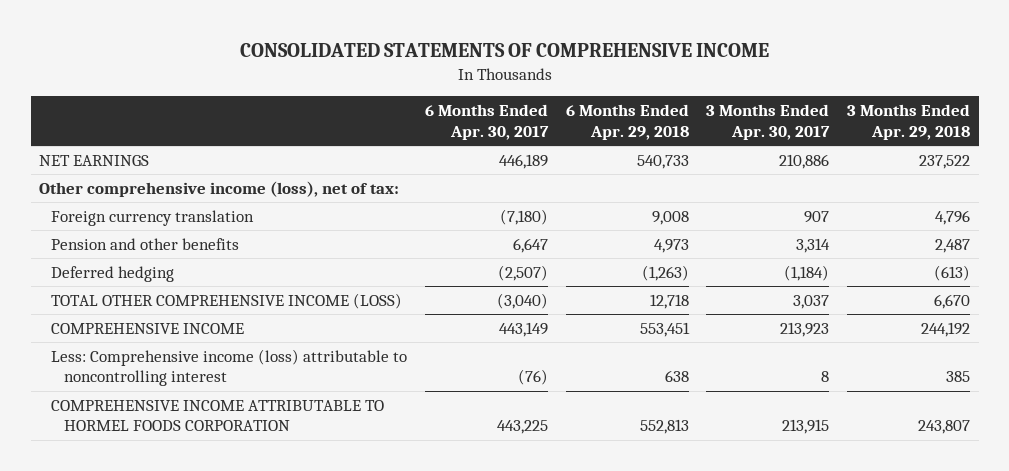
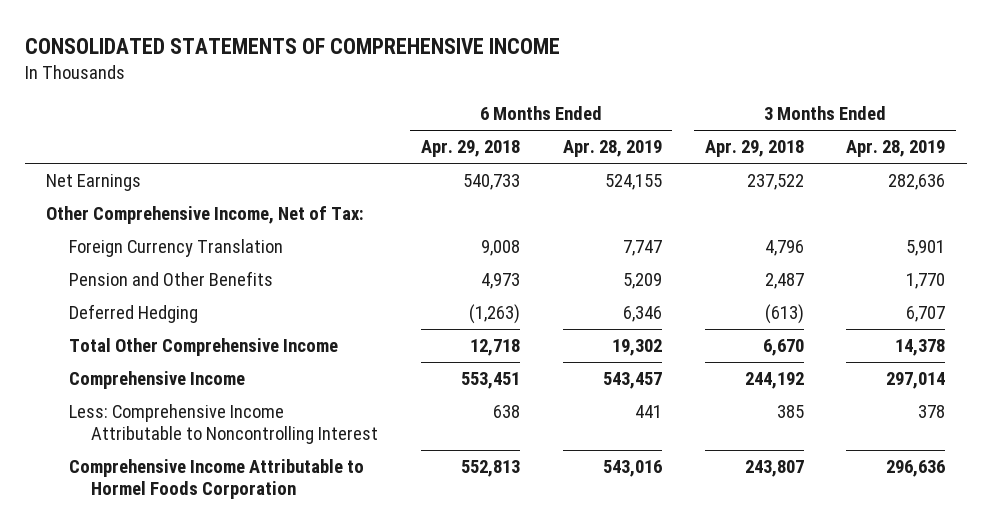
[425,104,550,140] 6 Months Ended Apr. 30, 2017 -> none
[706,104,831,140] 3 Months Ended Apr. 30, 2017 -> none
none -> [562,140,662,158] Apr. 28, 2019
none -> [846,140,946,158] Apr. 28, 2019
[39,154,150,166] NET EARNINGS -> [46,174,142,192] Net Earnings
[39,180,400,197] Other comprehensive income (loss), net of tax: -> [46,206,365,225] Other Comprehensive Income, Net of Tax:
[51,209,255,226] Foreign currency translation -> [68,239,283,258] Foreign Currency Translation
[51,237,240,250] Pension and other benefits -> [68,271,273,287] Pension and Other Benefits
[51,265,175,282] Deferred hedging -> [68,304,198,324] Deferred Hedging
[51,292,403,309] TOTAL OTHER COMPREHENSIVE INCOME (LOSS) -> [68,338,338,357] Total Other Comprehensive Income
[51,322,245,334] COMPREHENSIVE INCOME -> [68,371,245,390] Comprehensive Income
[51,348,408,387] Less: Comprehensive income (loss) attributable to noncontrolling interest -> [68,404,379,444] Less: Comprehensive Income Attributable to Noncontrolling Interest
[51,399,385,432] COMPREHENSIVE INCOME ATTRIBUTABLE TO HORMEL FOODS CORPORATION -> [68,459,364,499] Comprehensive Income Attributable to Hormel Foods Corporation

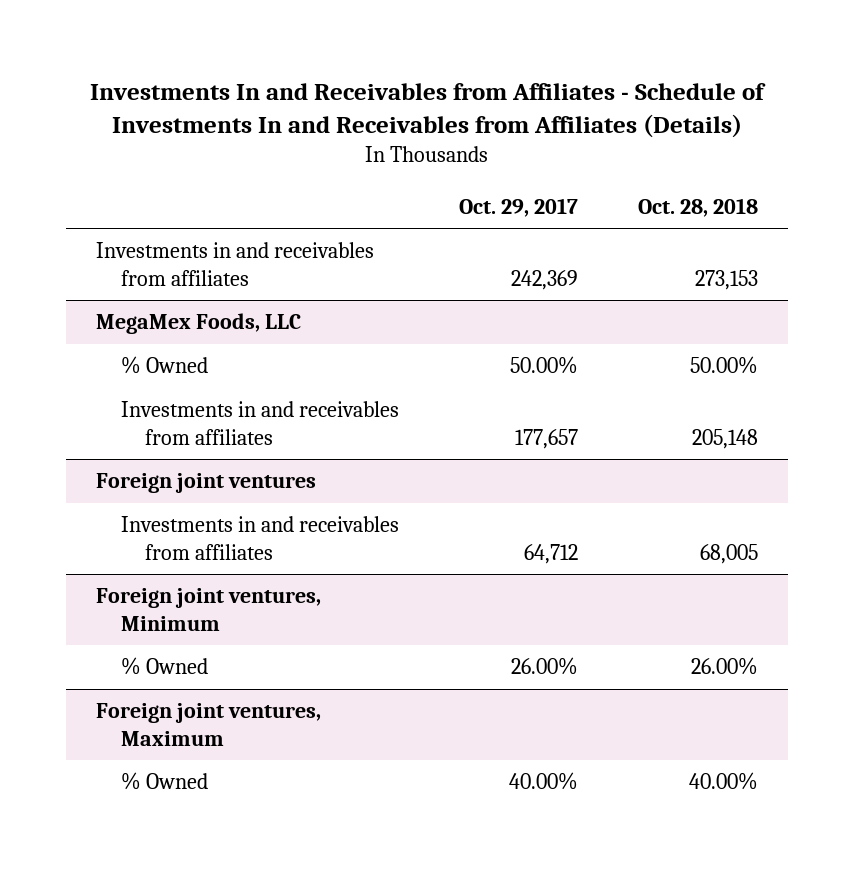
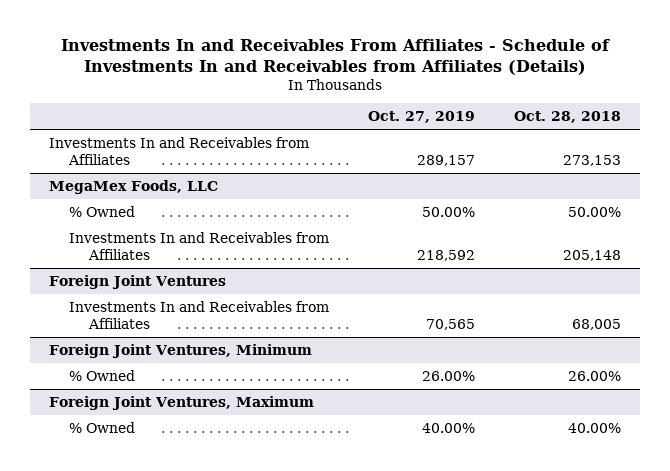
[90,82,767,139] Investments In and Receivables from Affiliates - Schedule of Investments In and Receivables from Affiliates (Details) -> [60,38,610,75] Investments In and Receivables From Affiliates - Schedule of Investments In and Receivables from Affiliates (Details)
[458,197,578,217] Oct. 29, 2017 -> none
none -> [368,111,476,124] Oct. 27, 2019
[96,242,375,286] Investments in and receivables from affiliates -> [49,136,310,166] Investments In and Receivables from Affiliates
[120,401,399,445] Investments in and receivables from affiliates -> [69,231,330,261] Investments In and Receivables from Affiliates
[96,473,317,494] Foreign joint ventures -> [49,274,227,289] Foreign Joint Ventures
[120,516,399,560] Investments in and receivables from affiliates -> [69,300,330,330] Investments In and Receivables from Affiliates
[96,588,322,631] Foreign joint ventures, Minimum -> [49,343,313,358] Foreign Joint Ventures, Minimum
[96,703,322,746] Foreign joint ventures, Maximum -> [49,395,315,410] Foreign Joint Ventures, Maximum

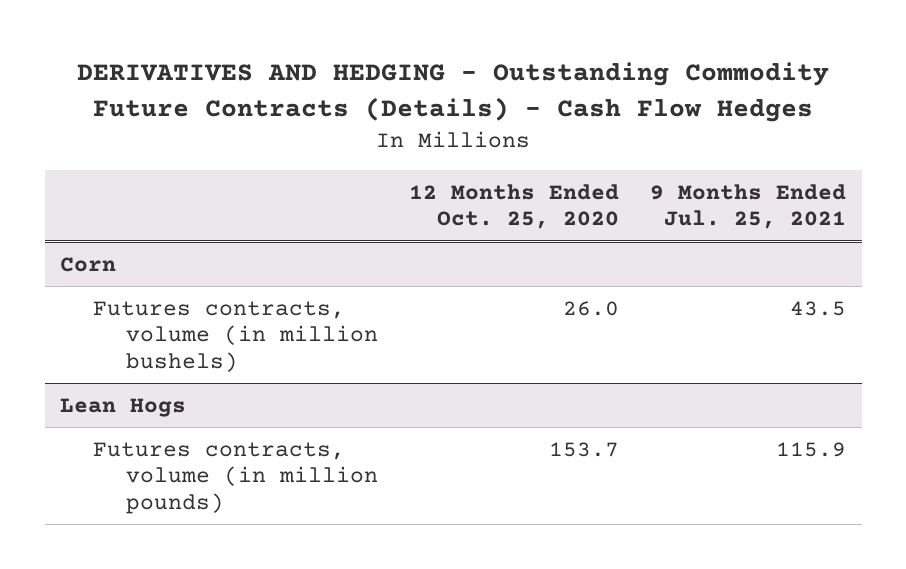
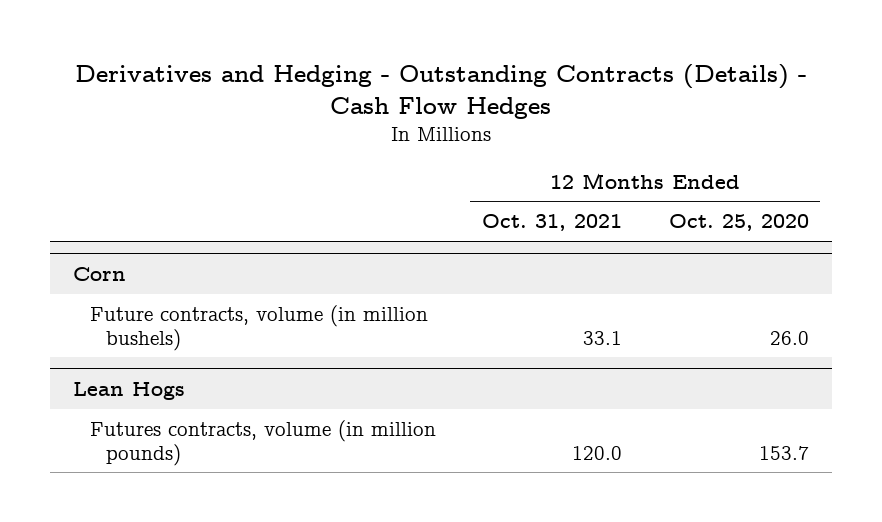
[77,62,830,122] DERIVATIVES AND HEDGING - Outstanding Commodity Future Contracts (Details) - Cash Flow Hedges -> [74,63,807,119] Derivatives and Hedging - Outstanding Contracts (Details) - Cash Flow Hedges
[649,183,846,230] 9 Months Ended Jul. 25, 2021 -> none
none -> [482,214,623,232] Oct. 31, 2021
[92,300,378,372] Futures contracts, volume (in million bushels) -> [89,304,428,351] Future contracts, volume (in million bushels)

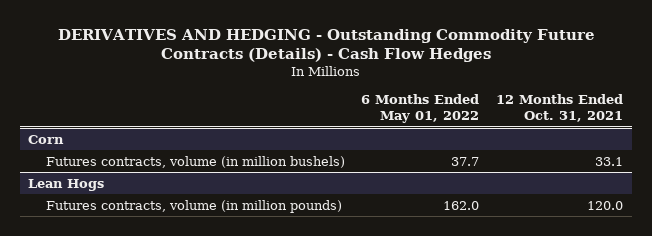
[74,63,807,119] Derivatives and Hedging - Outstanding Contracts (Details) - Cash Flow Hedges -> [57,28,595,63] DERIVATIVES AND HEDGING - Outstanding Commodity Future Contracts (Details) - Cash Flow Hedges
[668,214,809,232] Oct. 25, 2020 -> none
none -> [361,94,480,124] 6 Months Ended May 01, 2022
[89,304,428,351] Future contracts, volume (in million bushels) -> [45,155,345,168] Futures contracts, volume (in million bushels)

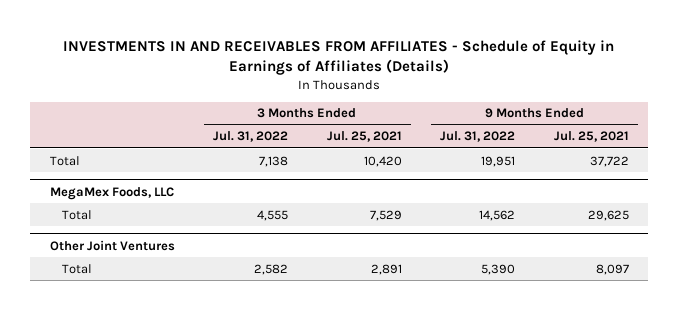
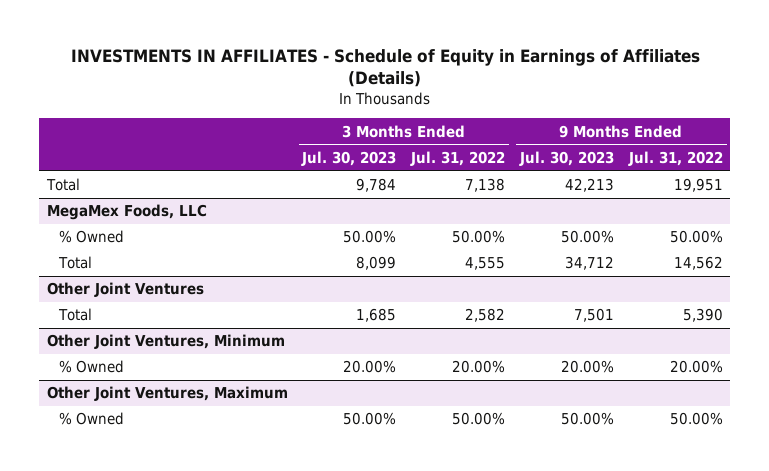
[63,39,615,75] INVESTMENTS IN AND RECEIVABLES FROM AFFILIATES - Schedule of Equity in Earnings of Affiliates (Details) -> [70,48,700,88] INVESTMENTS IN AFFILIATES - Schedule of Equity in Earnings of Affiliates (Details)
[326,131,402,143] Jul. 25, 2021 -> none
[553,131,629,143] Jul. 25, 2021 -> none
none -> [301,150,397,166] Jul. 30, 2023
none -> [519,150,615,166] Jul. 30, 2023
none -> [58,230,124,244] % Owned
none -> [46,334,285,350] Other Joint Ventures, Minimum
none -> [58,360,124,374] % Owned
none -> [46,386,288,402] Other Joint Ventures, Maximum
none -> [58,412,124,426] % Owned

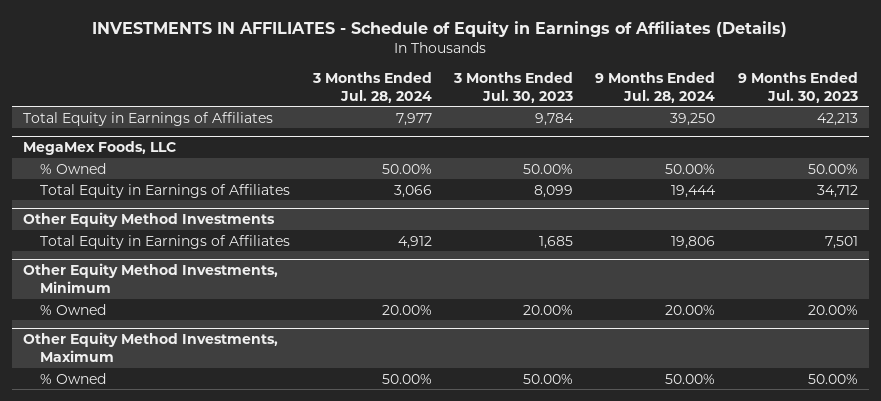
[410,150,506,166] Jul. 31, 2022 -> none
[627,150,723,166] Jul. 31, 2022 -> none
none -> [311,71,432,103] 3 Months Ended Jul. 28, 2024
none -> [595,71,716,103] 9 Months Ended Jul. 28, 2024
[45,178,80,192] Total -> [23,111,274,126] Total Equity in Earnings of Affiliates
[46,282,204,298] Other Joint Ventures -> none
[46,334,285,350] Other Joint Ventures, Minimum -> none
[57,256,92,270] Total -> [40,183,291,198] Total Equity in Earnings of Affiliates
none -> [23,212,276,228] Other Equity Method Investments
[57,308,92,322] Total -> [40,234,291,249] Total Equity in Earnings of Affiliates
none -> [23,263,279,294] Other Equity Method Investments, Minimum
[46,386,288,402] Other Joint Ventures, Maximum -> none
none -> [23,332,279,363] Other Equity Method Investments, Maximum

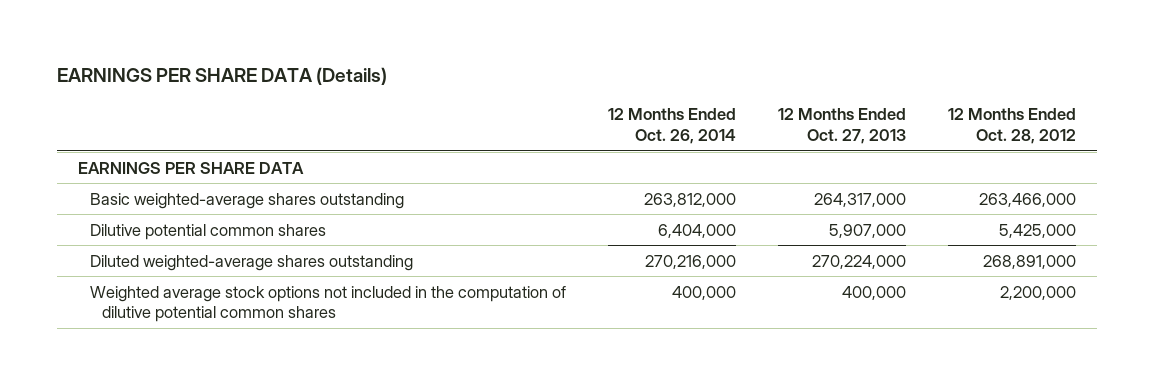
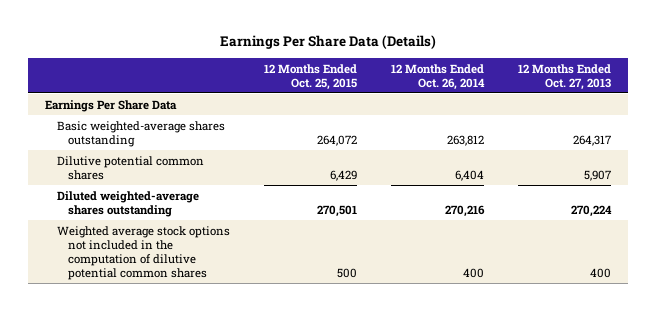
[56,67,387,86] EARNINGS PER SHARE DATA (Details) -> [220,35,437,50] Earnings Per Share Data (Details)
[948,108,1077,144] 12 Months Ended Oct. 28, 2012 -> none
none -> [263,63,357,90] 12 Months Ended Oct. 25, 2015
[77,161,304,174] EARNINGS PER SHARE DATA -> [45,99,178,112] Earnings Per Share Data
[643,192,736,207] 263,812,000 -> [446,134,484,146] 263,812
[814,192,907,207] 264,317,000 -> [572,134,611,146] 264,317
[657,223,736,238] 6,404,000 -> [454,169,484,181] 6,404
[829,223,907,238] 5,907,000 -> [583,169,611,181] 5,907
[644,254,736,269] 270,216,000 -> [444,204,485,217] 270,216
[812,254,907,269] 270,224,000 -> [570,204,612,217] 270,224
[671,285,736,300] 400,000 -> [462,267,484,278] 400
[842,285,907,300] 400,000 -> [589,267,611,278] 400

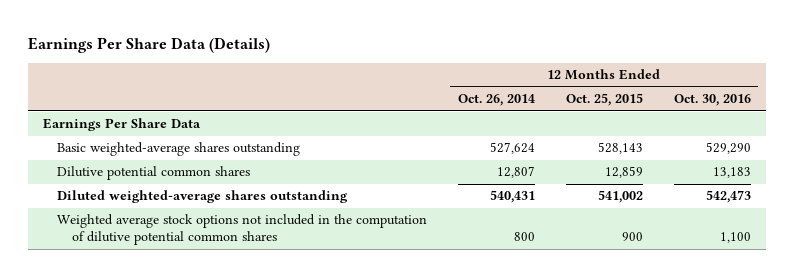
[517,63,611,90] 12 Months Ended Oct. 27, 2013 -> none
none -> [673,94,751,107] Oct. 30, 2016
[316,134,357,146] 264,072 -> [597,142,643,155] 528,143
[446,134,484,146] 263,812 -> [490,142,536,155] 527,624
[329,169,357,181] 6,429 -> [604,166,643,179] 12,859
[454,169,484,181] 6,404 -> [497,166,536,179] 12,807
[316,204,357,217] 270,501 -> [597,190,643,204] 541,002
[444,204,485,217] 270,216 -> [490,190,536,204] 540,431
[336,267,357,278] 500 -> [621,232,643,242] 900
[462,267,484,278] 400 -> [514,232,536,242] 800

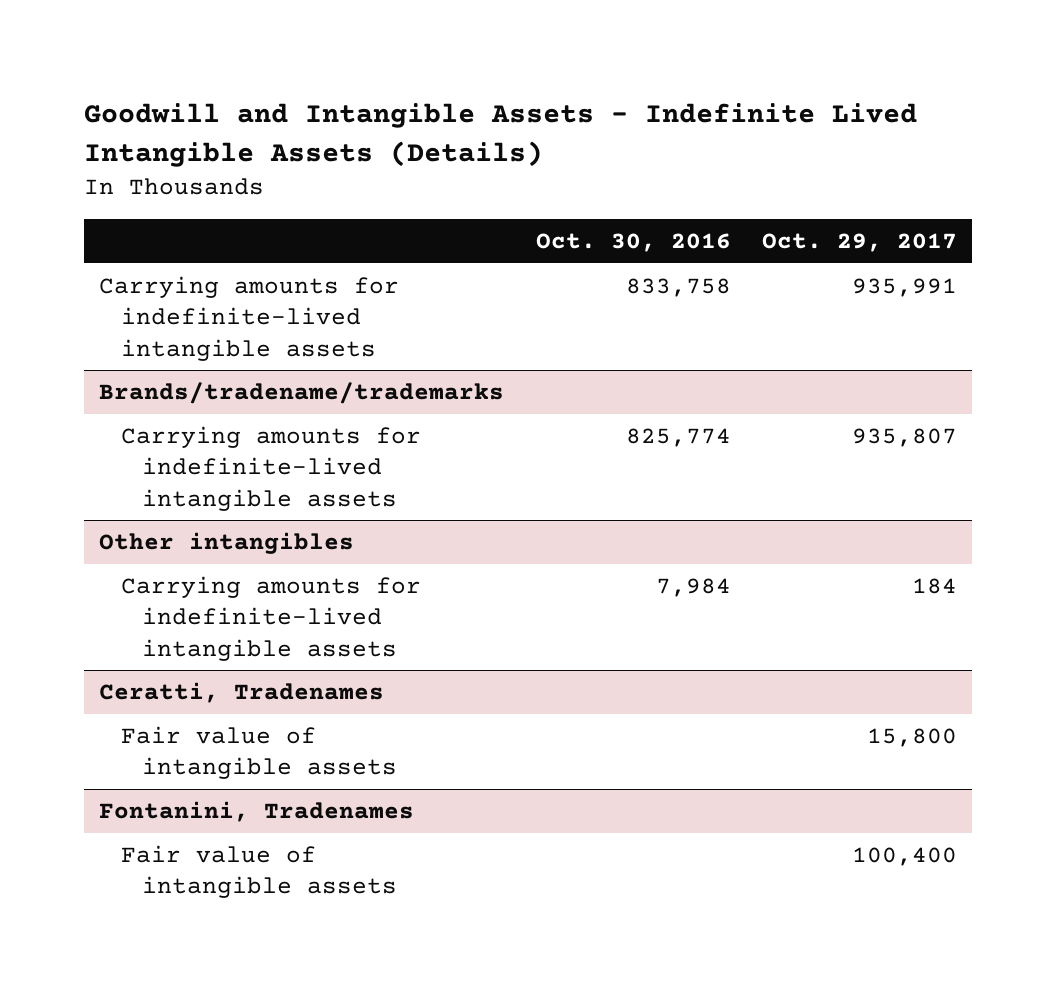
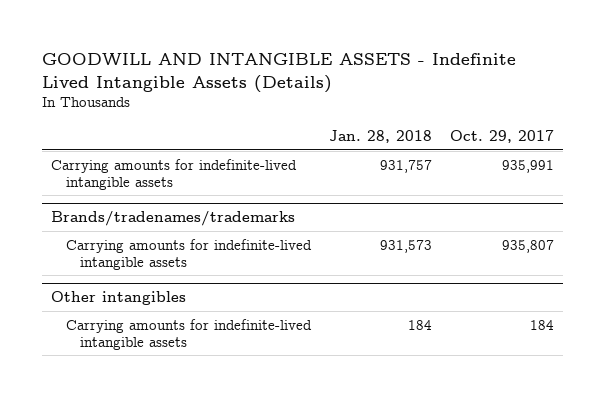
[83,103,917,167] Goodwill and Intangible Assets - Indefinite Lived Intangible Assets (Details) -> [42,53,517,93] GOODWILL AND INTANGIBLE ASSETS - Indefinite Lived Intangible Assets (Details)
[535,232,731,252] Oct. 30, 2016 -> none
none -> [328,129,432,143] Jan. 28, 2018
[99,382,505,405] Brands/tradename/trademarks -> [51,211,296,227] Brands/tradenames/trademarks
[99,682,385,704] Ceratti, Tradenames -> none
[120,726,398,780] Fair value of intangible assets -> none
[99,801,415,823] Fontanini, Tradenames -> none
[120,845,398,899] Fair value of intangible assets -> none

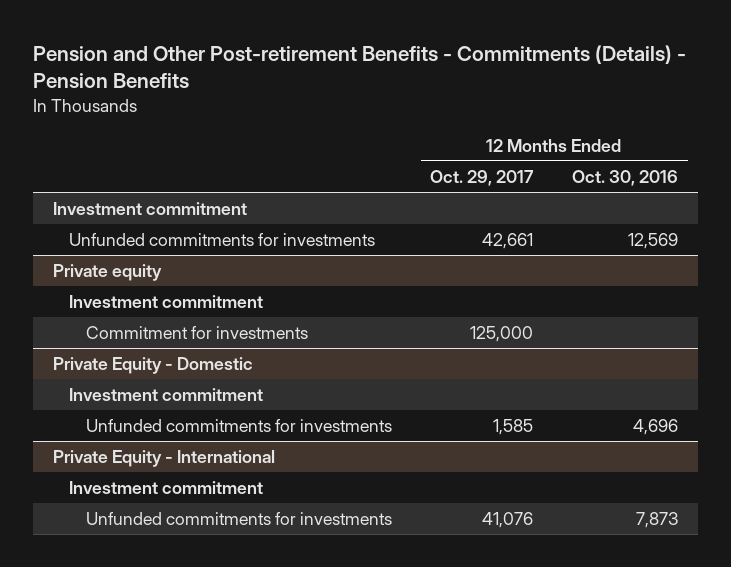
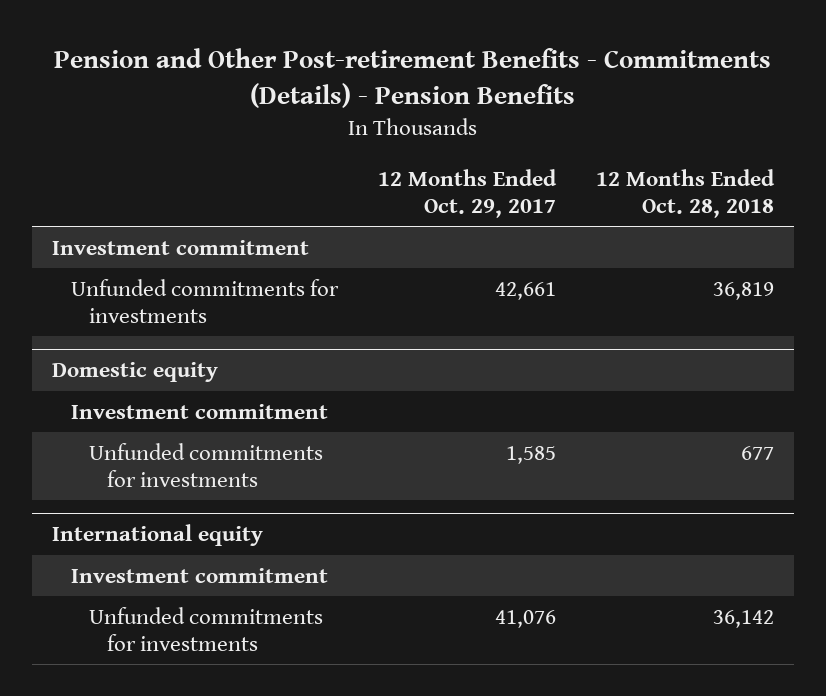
[572,169,679,186] Oct. 30, 2016 -> none
none -> [595,168,775,218] 12 Months Ended Oct. 28, 2018
[69,295,264,309] Investment commitment -> none
[85,326,308,340] Commitment for investments -> none
[52,357,253,375] Private Equity - Domestic -> none
[52,264,162,282] Private equity -> [52,362,219,383] Domestic equity
[52,450,275,468] Private Equity - International -> [52,524,264,547] International equity

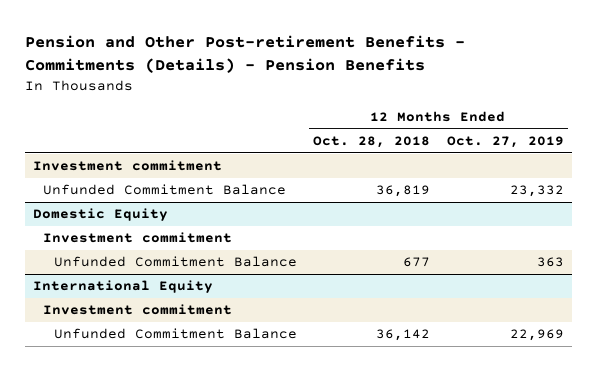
[377,168,557,218] 12 Months Ended Oct. 29, 2017 -> none
none -> [446,136,564,149] Oct. 27, 2019
[70,278,339,323] Unfunded commitments for investments -> [43,184,287,196] Unfunded Commitment Balance
[52,362,219,383] Domestic equity -> [32,208,168,222] Domestic Equity
[89,442,324,487] Unfunded commitments for investments -> [53,256,297,268] Unfunded Commitment Balance
[52,524,264,547] International equity -> [32,280,213,294] International Equity
[89,606,324,651] Unfunded commitments for investments -> [53,328,297,340] Unfunded Commitment Balance

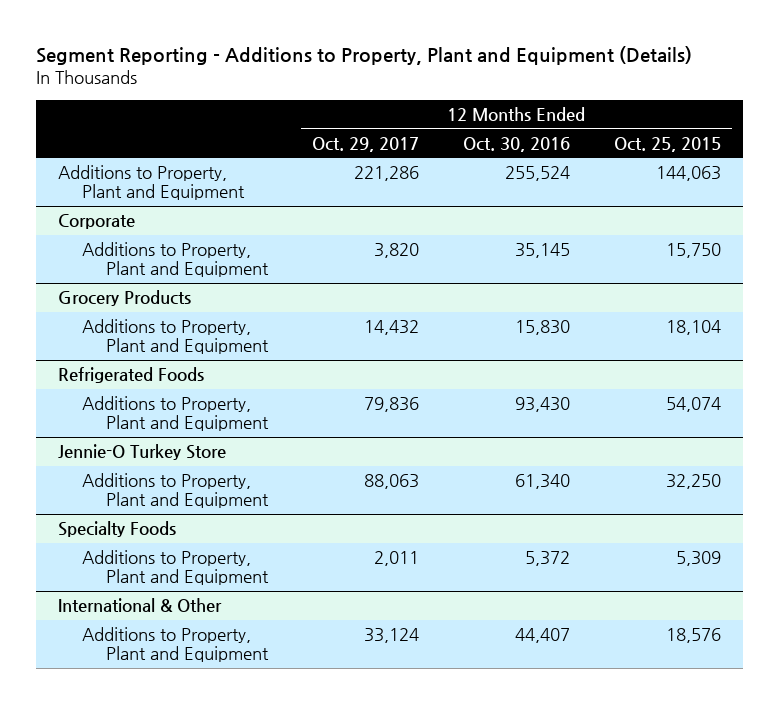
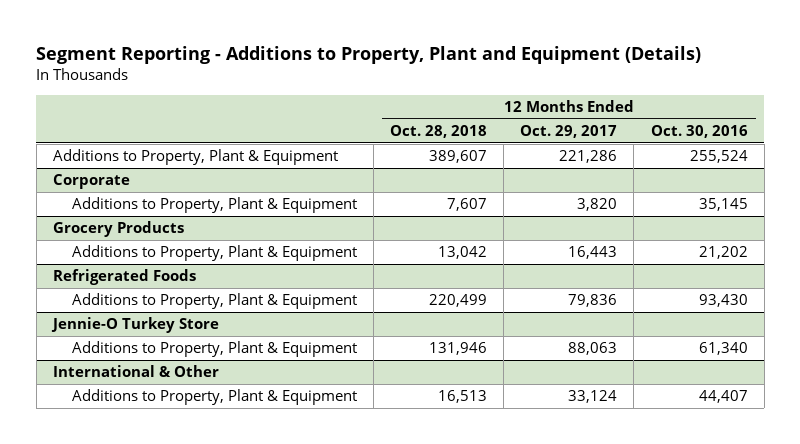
[614,136,722,152] Oct. 25, 2015 -> none
none -> [390,125,488,139] Oct. 28, 2018
[57,165,245,201] Additions to Property, Plant and Equipment -> [52,149,338,166] Additions to Property, Plant & Equipment
[81,242,269,278] Additions to Property, Plant and Equipment -> [71,197,357,214] Additions to Property, Plant & Equipment
[81,319,269,355] Additions to Property, Plant and Equipment -> [71,245,357,262] Additions to Property, Plant & Equipment
[363,320,419,336] 14,432 -> [568,246,618,260] 16,443
[514,320,570,336] 15,830 -> [698,246,748,260] 21,202
[81,396,269,432] Additions to Property, Plant and Equipment -> [71,293,357,310] Additions to Property, Plant & Equipment
[57,521,176,538] Specialty Foods -> none
[81,550,269,586] Additions to Property, Plant and Equipment -> none
[81,473,269,509] Additions to Property, Plant and Equipment -> [71,341,357,358] Additions to Property, Plant & Equipment
[81,627,269,663] Additions to Property, Plant and Equipment -> [71,389,357,406] Additions to Property, Plant & Equipment

